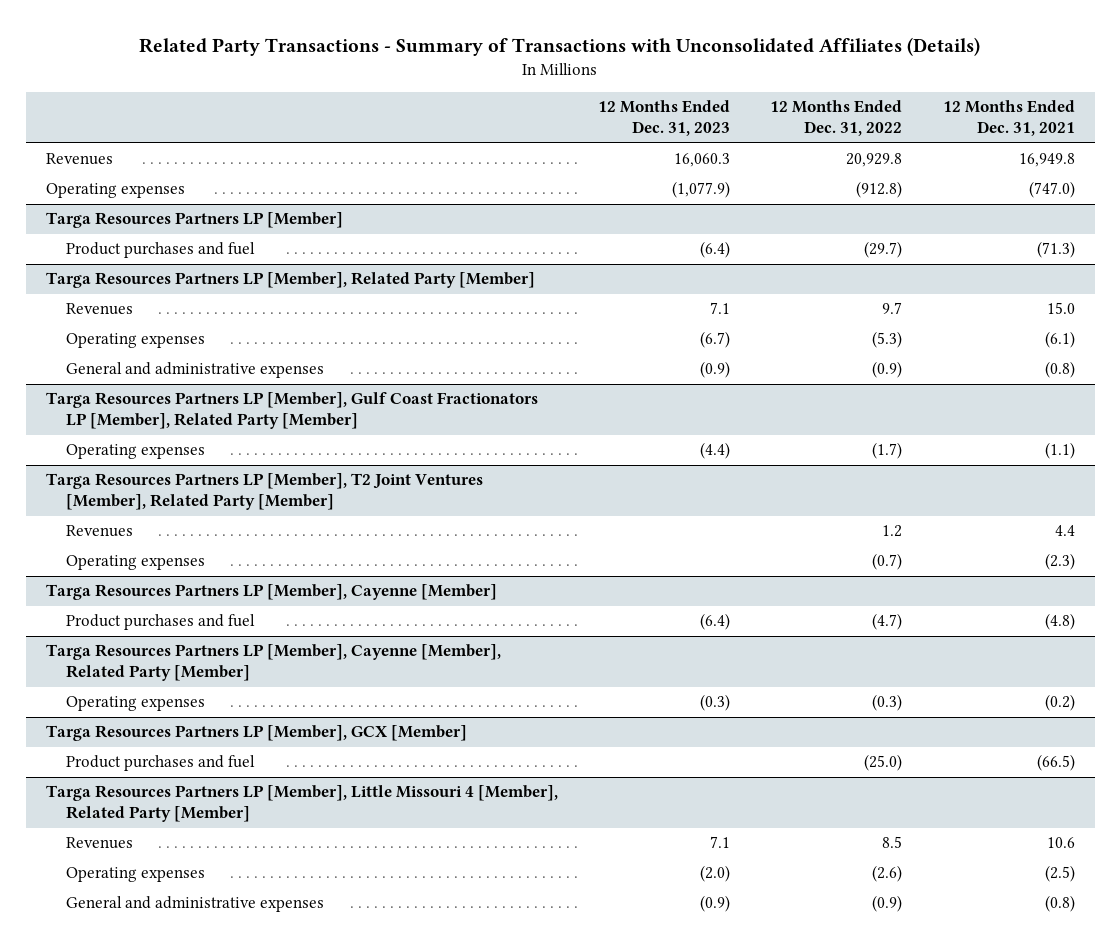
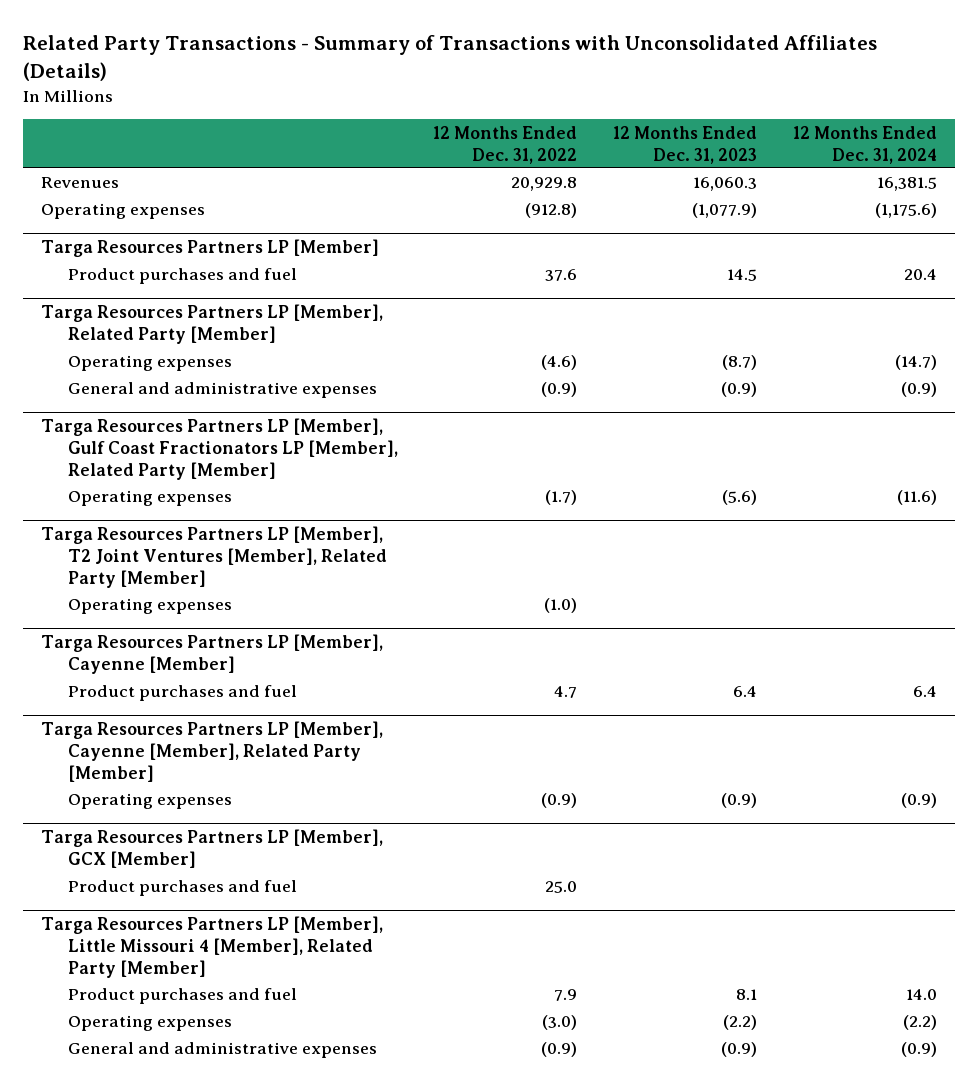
[942,100,1075,137] 12 Months Ended Dec. 31, 2021 -> none
none -> [792,125,937,164] 12 Months Ended Dec. 31, 2024
[700,241,731,259] (6.4) -> [727,269,758,282] 14.5
[864,241,903,259] (29.7) -> [545,269,578,282] 37.6
[65,303,133,316] Revenues -> none
[700,331,731,349] (6.7) -> [722,355,758,371] (8.7)
[872,331,903,349] (5.3) -> [541,355,578,371] (4.6)
[700,442,731,460] (4.4) -> [722,490,758,506] (5.6)
[65,525,133,538] Revenues -> none
[872,553,903,571] (0.7) -> [544,598,578,614] (1.0)
[700,613,731,631] (6.4) -> [733,686,758,698] 6.4
[872,613,903,631] (4.7) -> [554,686,578,699] 4.7
[700,694,731,712] (0.3) -> [721,793,758,809] (0.9)
[872,694,903,712] (0.3) -> [541,793,578,809] (0.9)
[864,754,903,772] (25.0) -> [545,881,578,894] 25.0
[65,837,133,850] Revenues -> none
none -> [67,988,297,1005] Product purchases and fuel
[700,865,731,883] (2.0) -> [723,1015,758,1031] (2.2)
[872,865,903,883] (2.6) -> [542,1015,578,1031] (3.0)

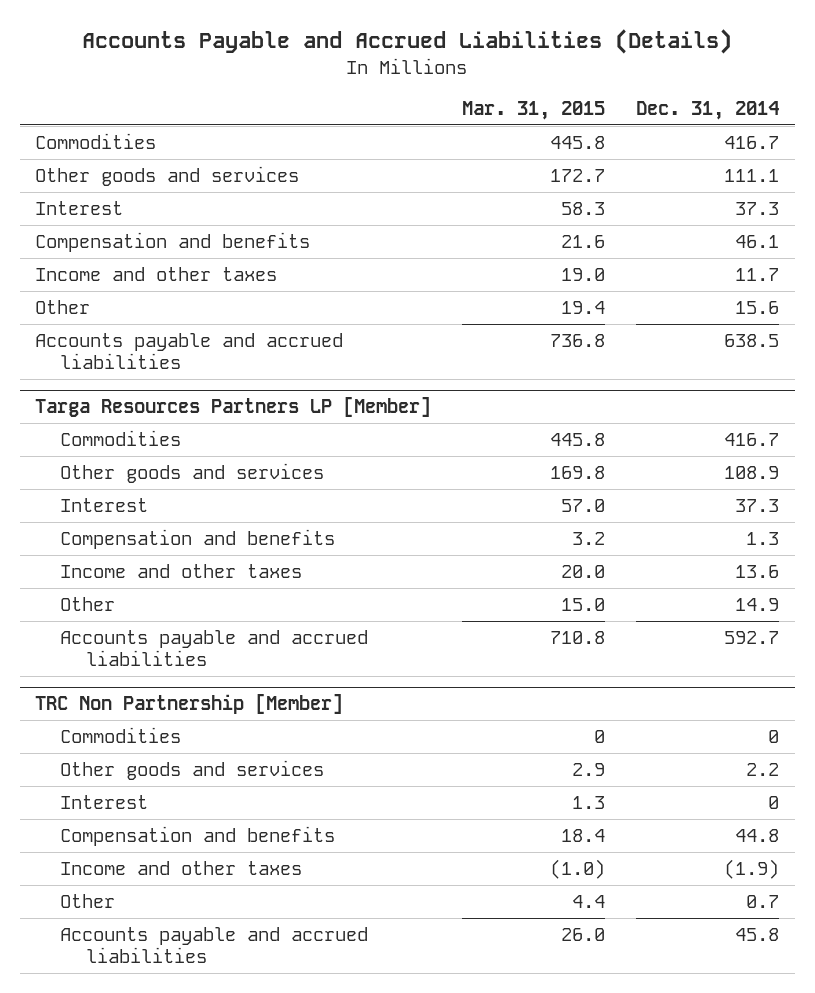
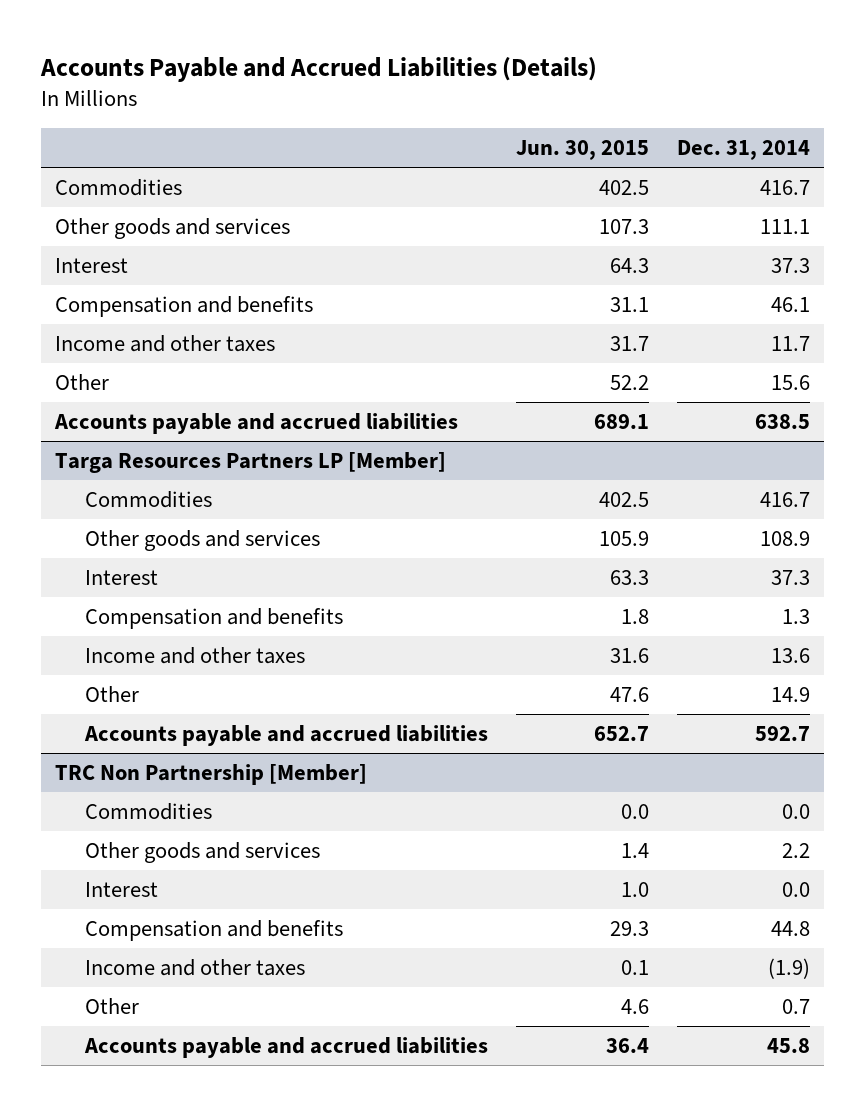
[462,100,606,120] Mar. 31, 2015 -> none
none -> [516,140,650,161] Jun. 30, 2015
[768,729,780,743] 0 -> [781,804,810,820] 0.0
[768,795,780,809] 0 -> [781,882,810,898] 0.0

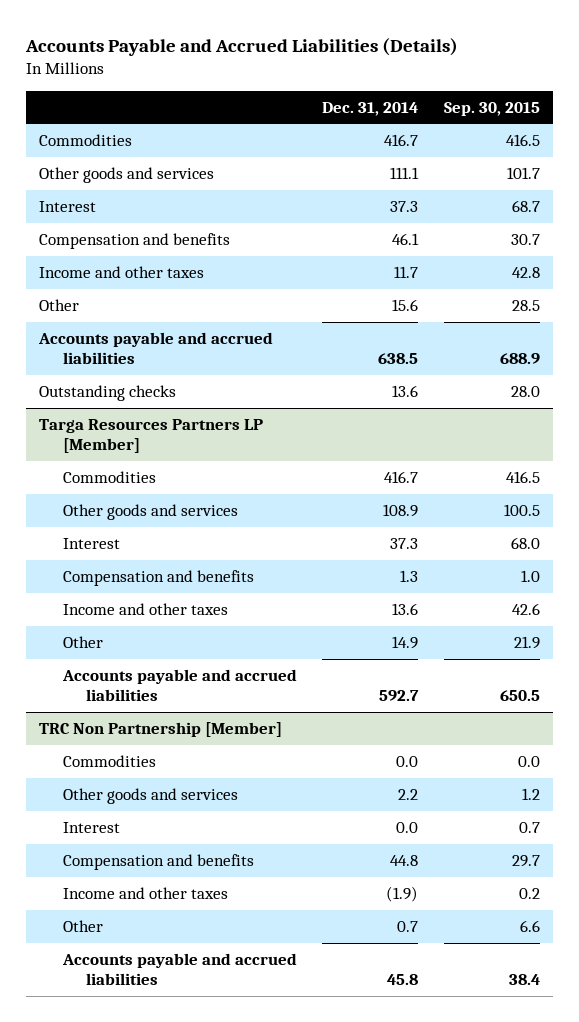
[516,140,650,161] Jun. 30, 2015 -> none
none -> [444,101,541,116] Sep. 30, 2015
none -> [39,384,177,401] Outstanding checks

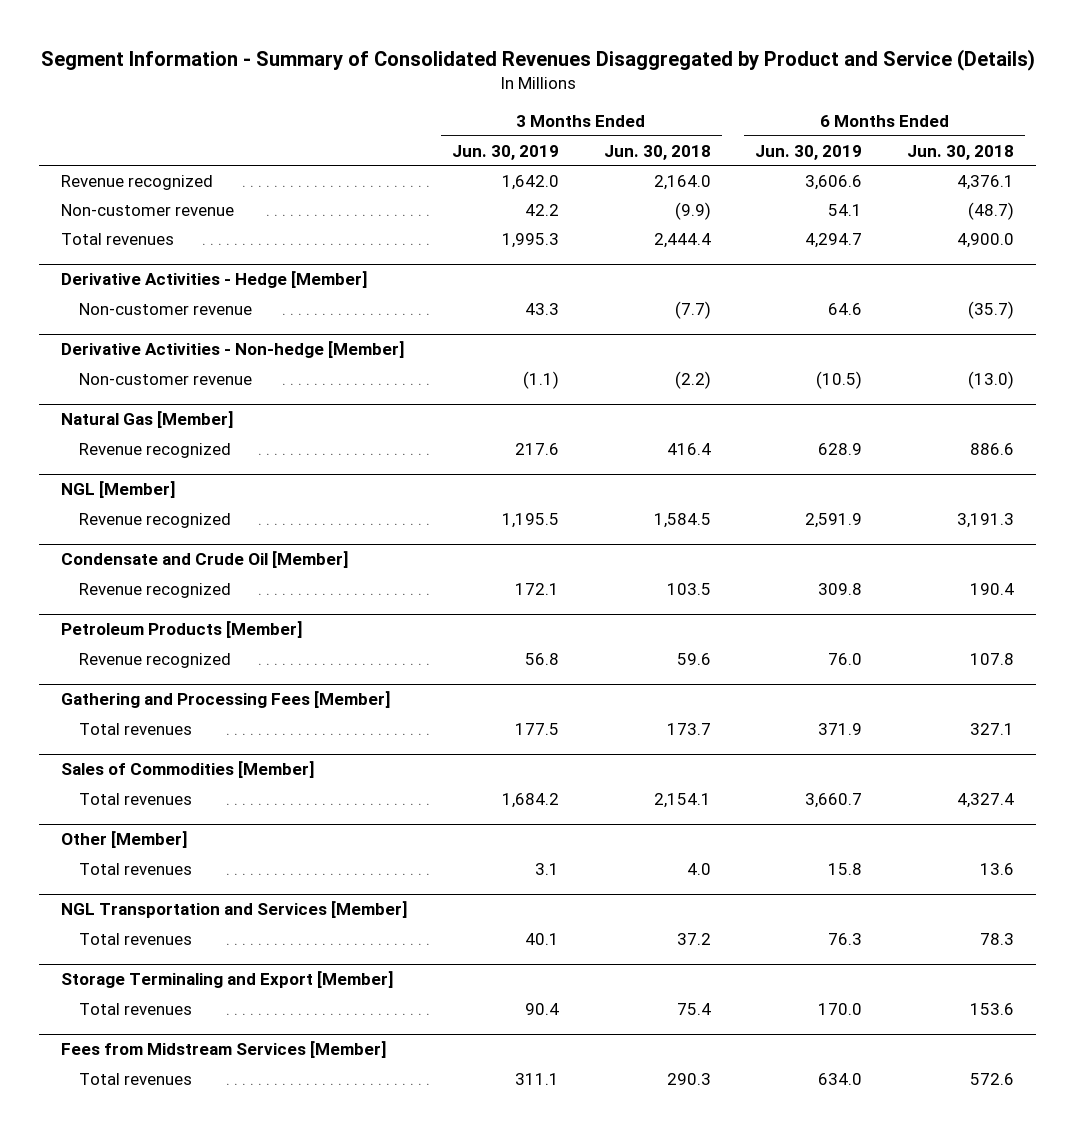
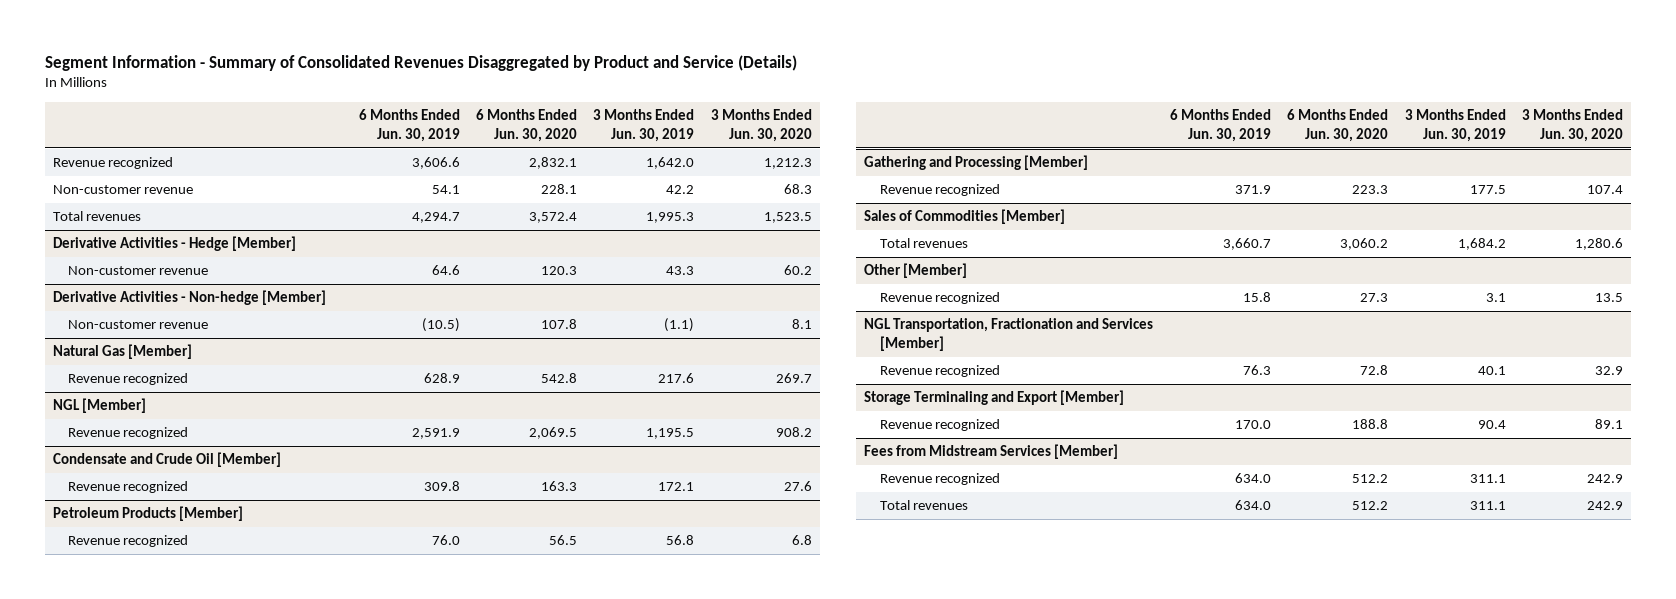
[603,144,711,160] Jun. 30, 2018 -> none
[906,144,1014,160] Jun. 30, 2018 -> none
none -> [476,109,578,142] 6 Months Ended Jun. 30, 2020
none -> [710,109,812,142] 3 Months Ended Jun. 30, 2020
[61,690,391,708] Gathering and Processing Fees [Member] -> [864,155,1089,171] Gathering and Processing [Member]
[79,722,193,735] Total revenues -> [879,184,1000,197] Revenue recognized
[79,862,193,875] Total revenues -> [879,292,1000,305] Revenue recognized
[61,900,408,918] NGL Transportation and Services [Member] -> [864,318,1154,352] NGL Transportation, Fractionation and Services [Member]
[79,932,193,945] Total revenues -> [879,365,1000,378] Revenue recognized
[79,1002,193,1015] Total revenues -> [879,419,1000,432] Revenue recognized
none -> [879,473,1000,486] Revenue recognized

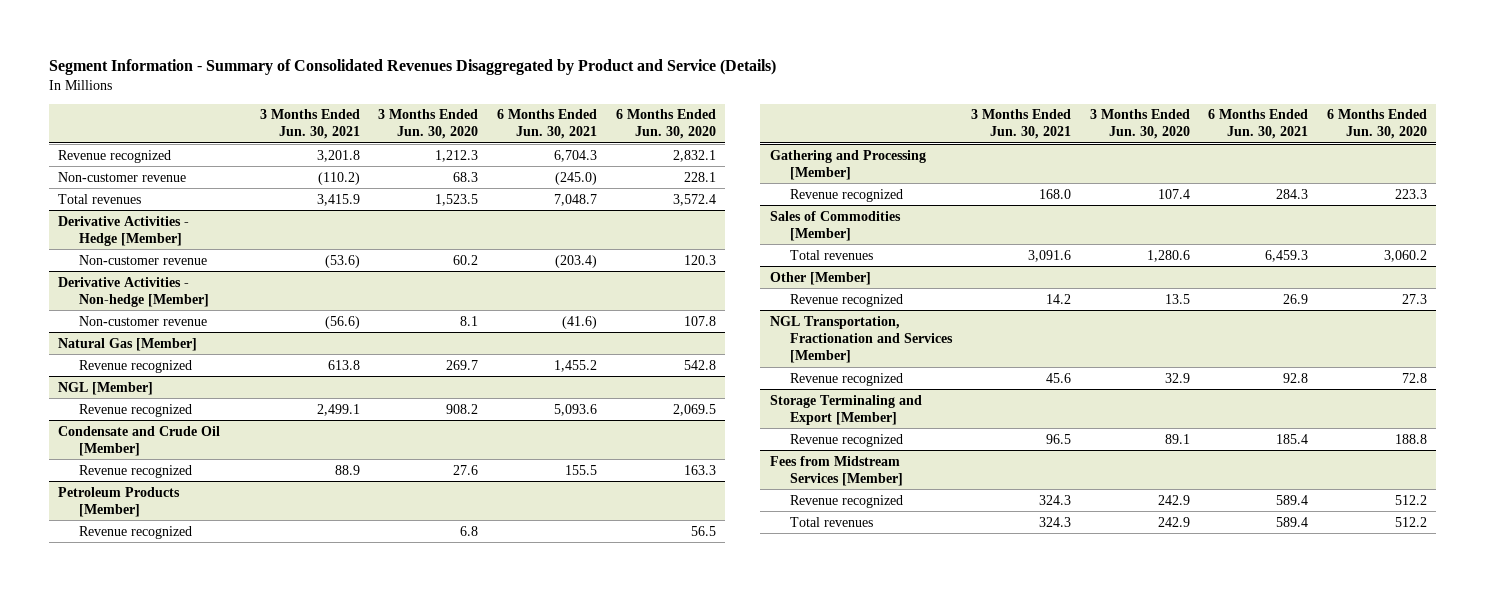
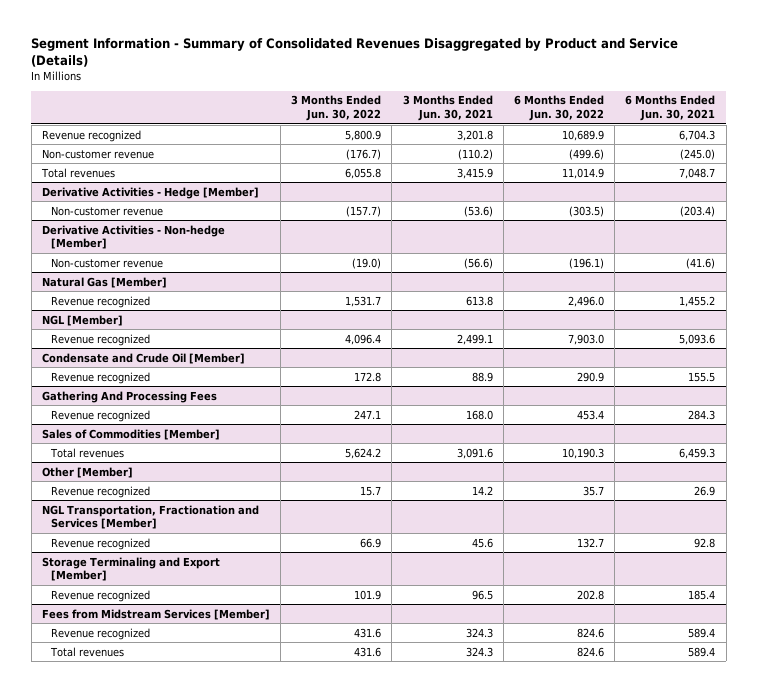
[378,109,479,140] 3 Months Ended Jun. 30, 2020 -> none
[615,109,716,140] 6 Months Ended Jun. 30, 2020 -> none
none -> [291,95,382,122] 3 Months Ended Jun. 30, 2022
none -> [513,95,604,122] 6 Months Ended Jun. 30, 2022
[58,486,181,517] Petroleum Products [Member] -> none
[78,525,192,539] Revenue recognized -> none
[769,149,926,180] Gathering and Processing [Member] -> [41,390,217,403] Gathering And Processing Fees

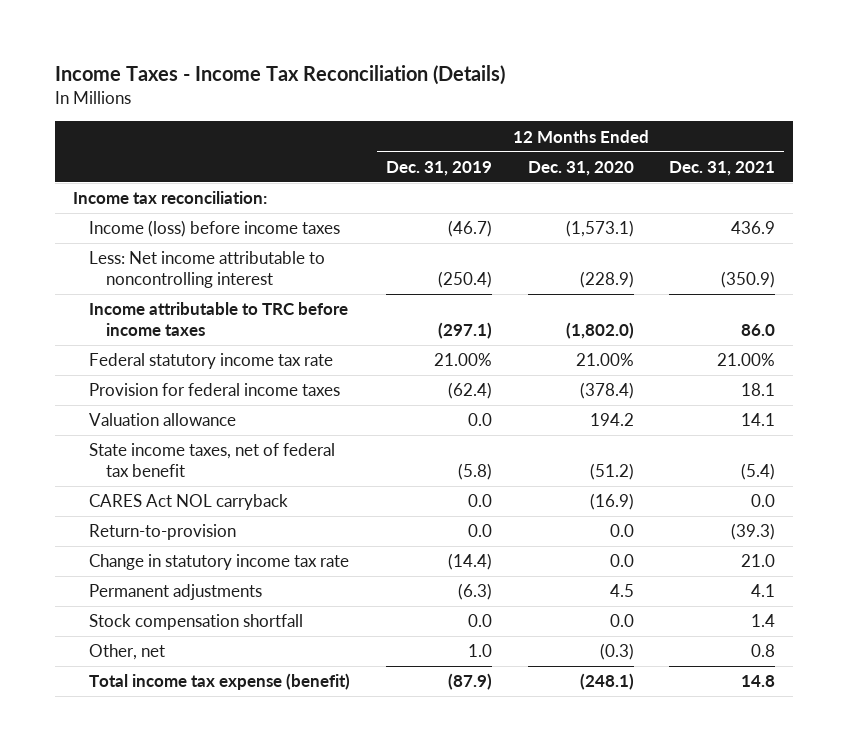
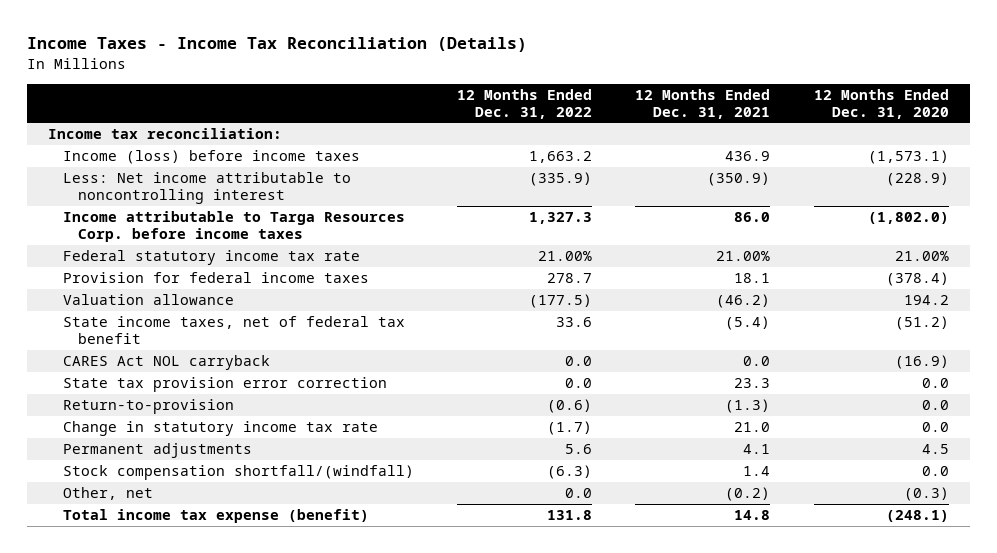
[385,160,492,176] Dec. 31, 2019 -> none
none -> [457,88,593,119] 12 Months Ended Dec. 31, 2022
[89,302,349,336] Income attributable to TRC before income taxes -> [63,211,406,243] Income attributable to Targa Resources Corp. before income taxes
[741,413,776,427] 14.1 -> [716,294,771,309] (46.2)
none -> [63,377,388,393] State tax provision error correction
[731,523,776,541] (39.3) -> [725,399,771,414] (1.3)
[89,614,304,631] Stock compensation shortfall -> [63,465,415,481] Stock compensation shortfall/(windfall)
[751,644,776,658] 0.8 -> [725,487,771,502] (0.2)

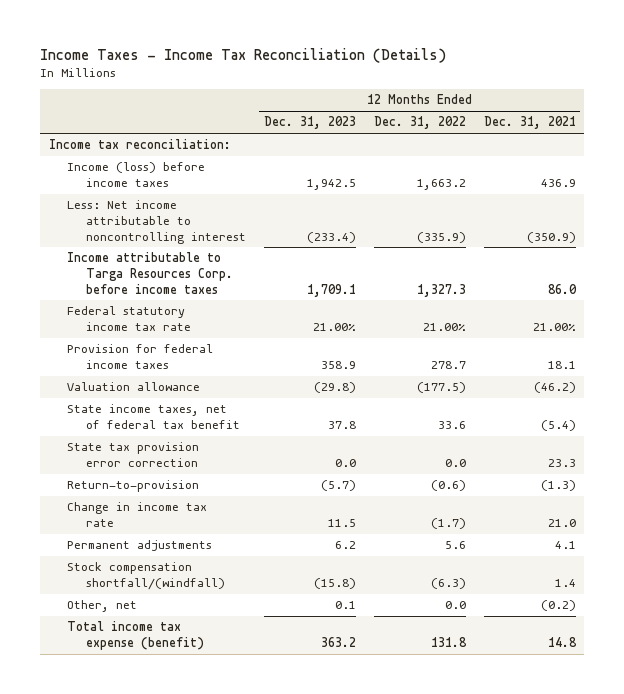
[813,88,949,119] 12 Months Ended Dec. 31, 2020 -> none
none -> [263,116,356,130] Dec. 31, 2023
[63,355,271,371] CARES Act NOL carryback -> none
[63,421,379,437] Change in statutory income tax rate -> [67,502,208,528] Change in income tax rate

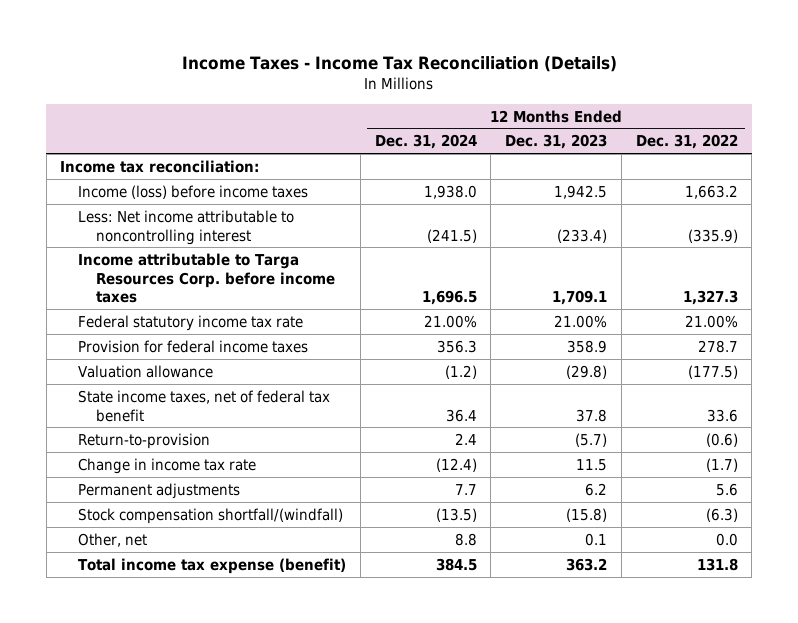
[483,116,576,130] Dec. 31, 2021 -> none
none -> [374,134,477,150] Dec. 31, 2024
[67,442,200,468] State tax provision error correction -> none

